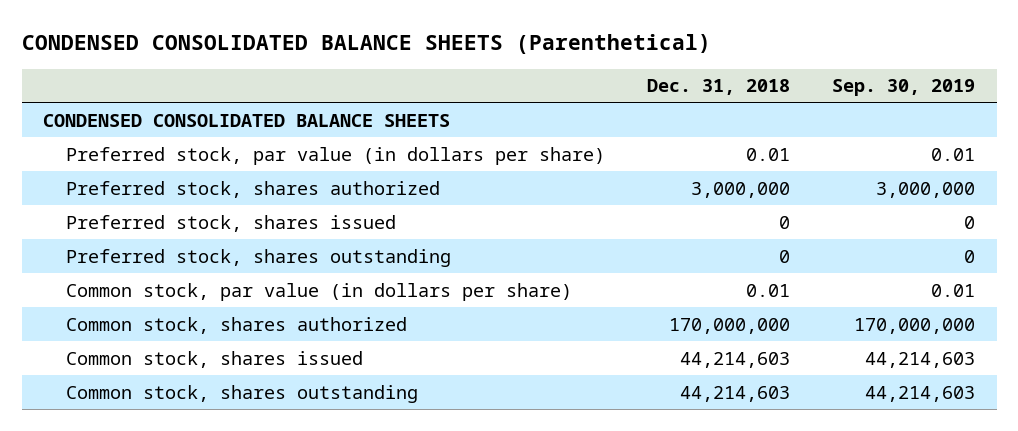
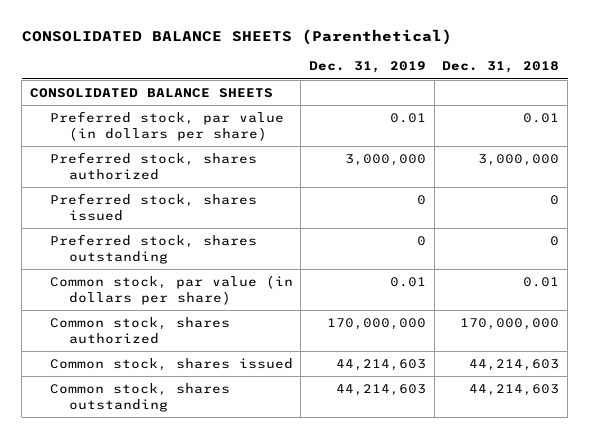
[21,34,711,55] CONDENSED CONSOLIDATED BALANCE SHEETS (Parenthetical) -> [21,29,452,46] CONSOLIDATED BALANCE SHEETS (Parenthetical)
[832,79,976,97] Sep. 30, 2019 -> none
none -> [308,61,426,74] Dec. 31, 2019
[42,113,450,127] CONDENSED CONSOLIDATED BALANCE SHEETS -> [30,87,274,98] CONSOLIDATED BALANCE SHEETS

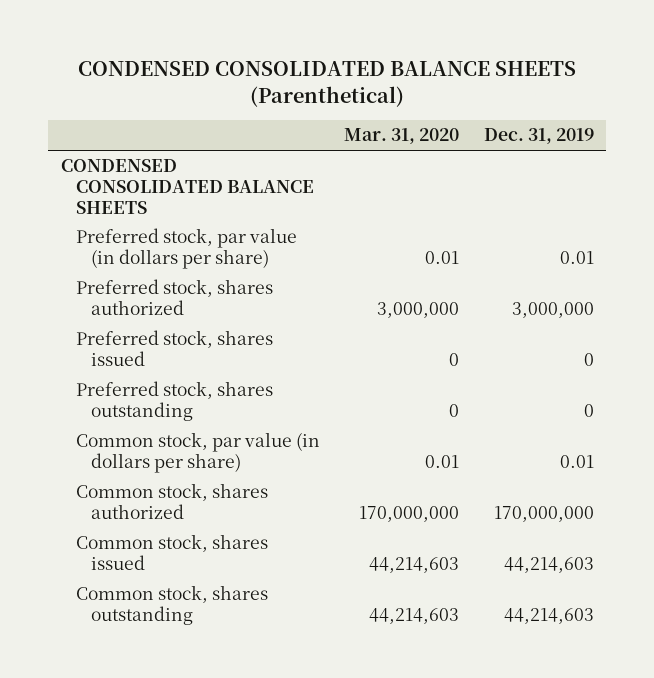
[21,29,452,46] CONSOLIDATED BALANCE SHEETS (Parenthetical) -> [78,60,577,107] CONDENSED CONSOLIDATED BALANCE SHEETS (Parenthetical)
[442,61,560,74] Dec. 31, 2018 -> none
none -> [344,128,460,145] Mar. 31, 2020
[30,87,274,98] CONSOLIDATED BALANCE SHEETS -> [60,159,314,214] CONDENSED CONSOLIDATED BALANCE SHEETS

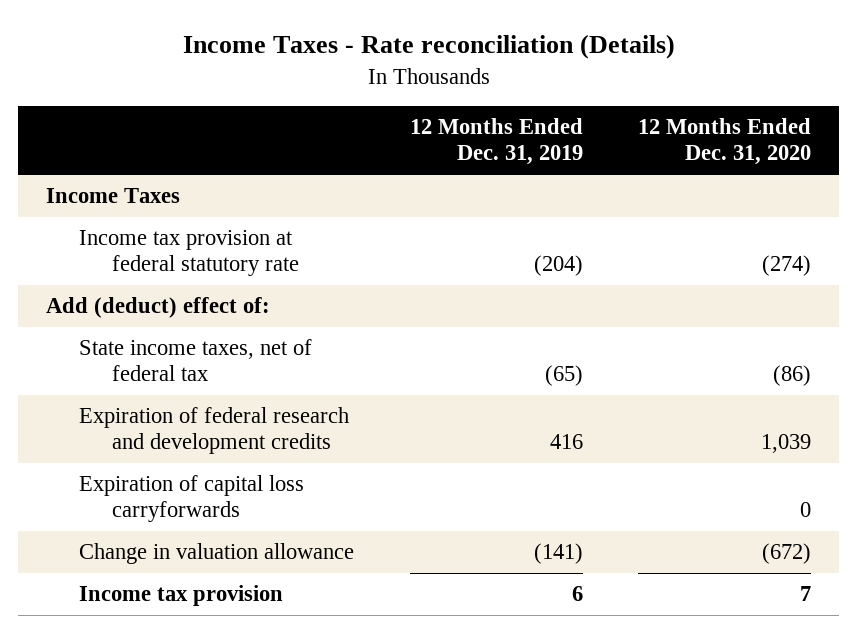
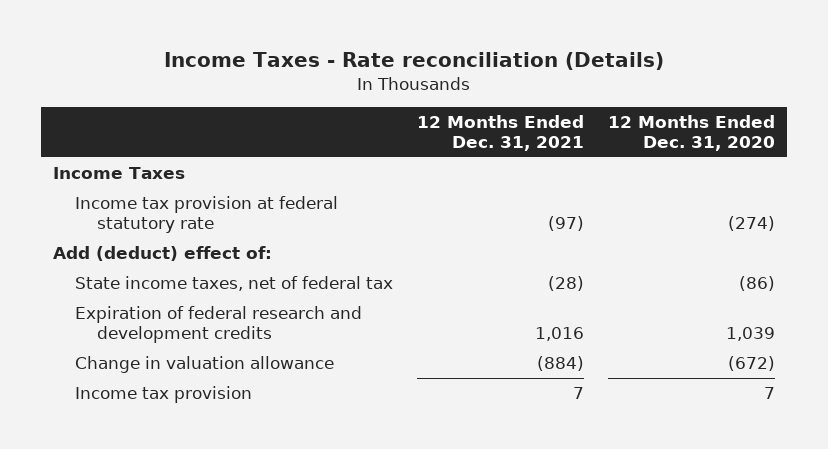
[409,118,583,166] 12 Months Ended Dec. 31, 2019 -> none
none -> [416,114,584,151] 12 Months Ended Dec. 31, 2021
[78,475,304,523] Expiration of capital loss carryforwards -> none

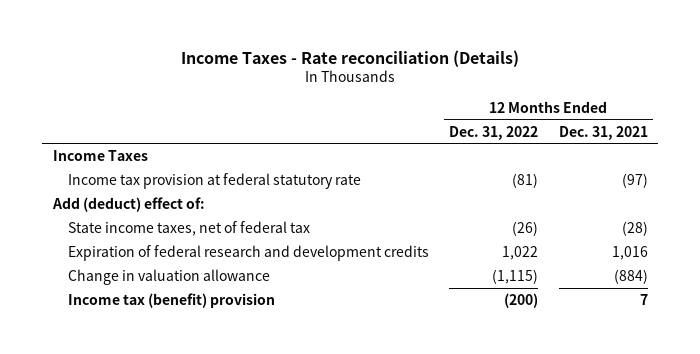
[608,114,776,151] 12 Months Ended Dec. 31, 2020 -> none
none -> [449,125,539,140] Dec. 31, 2022
[74,386,252,404] Income tax provision -> [68,292,276,308] Income tax (benefit) provision

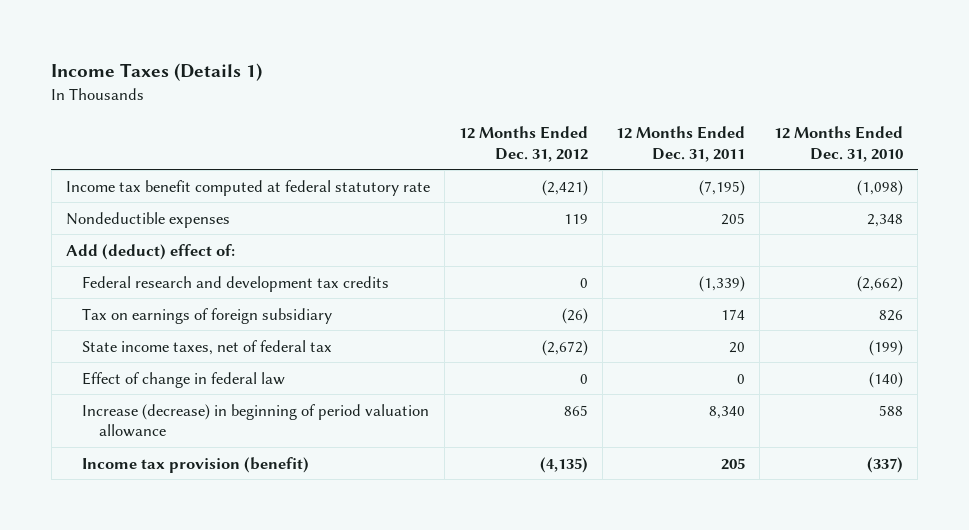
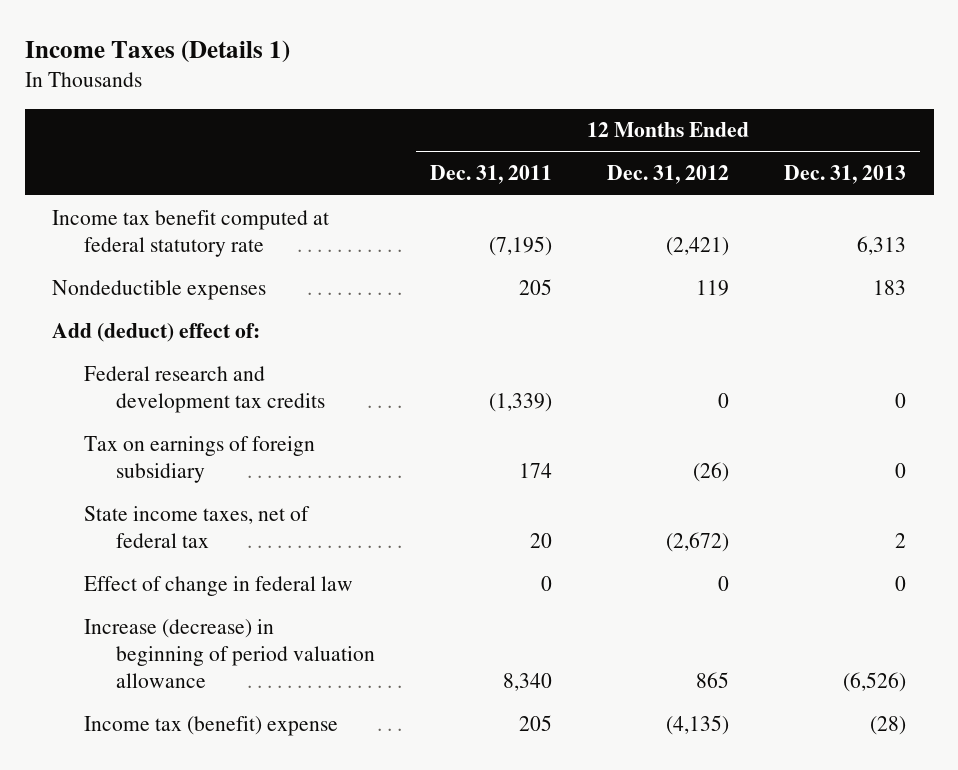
[774,125,904,162] 12 Months Ended Dec. 31, 2010 -> none
none -> [784,165,907,185] Dec. 31, 2013
[82,456,310,473] Income tax provision (benefit) -> [84,715,339,736] Income tax (benefit) expense

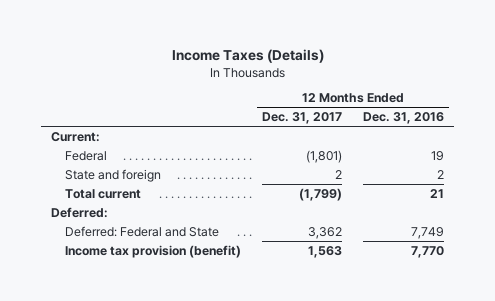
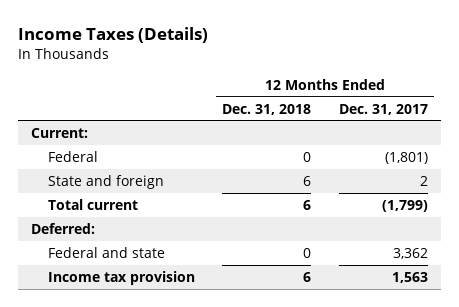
[362,112,444,125] Dec. 31, 2016 -> none
none -> [222,103,312,115] Dec. 31, 2018
[65,225,220,237] Deferred: Federal and State -> [48,246,166,258] Federal and state
[65,244,242,258] Income tax provision (benefit) -> [48,270,196,285] Income tax provision

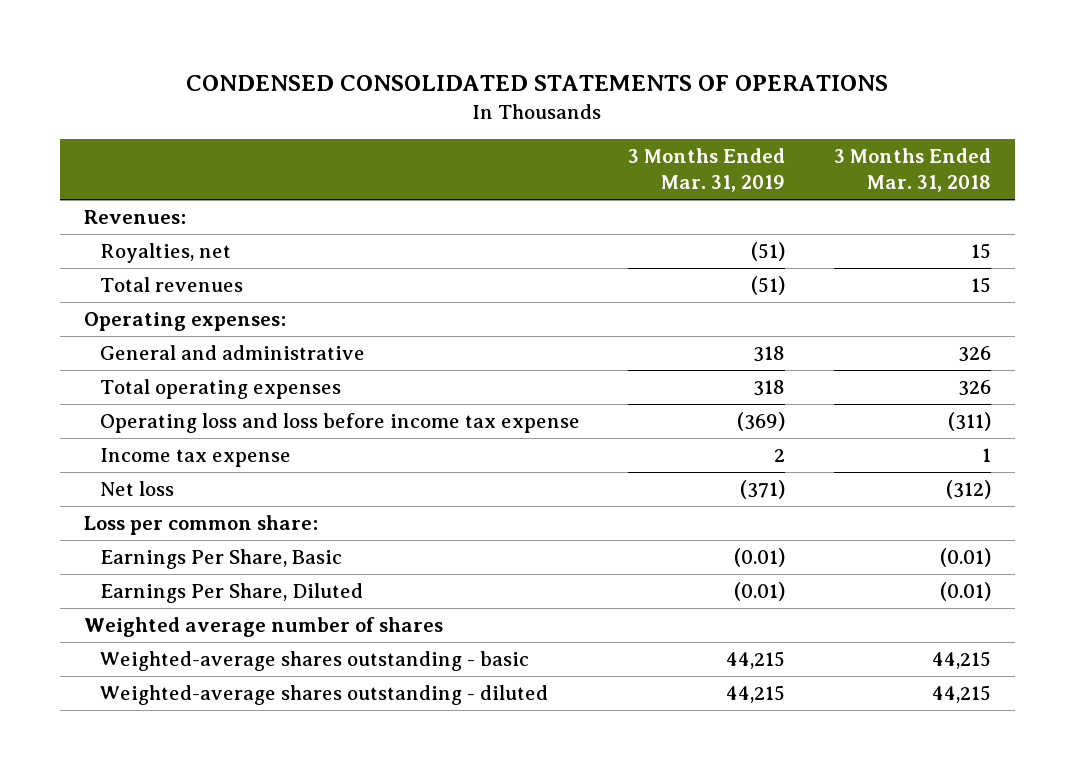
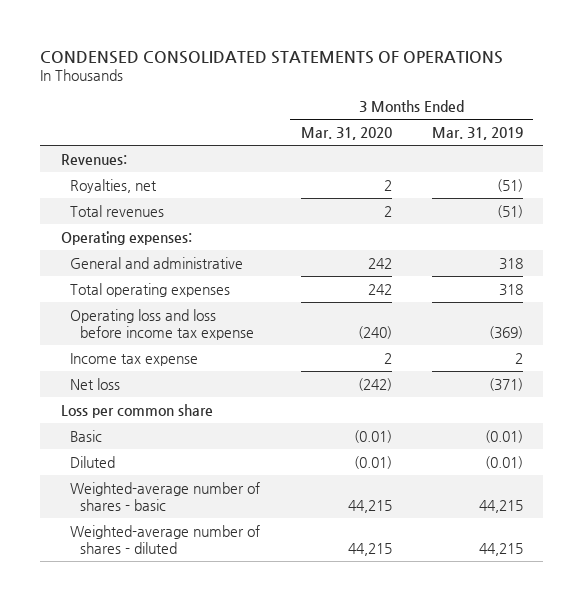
[833,148,991,192] 3 Months Ended Mar. 31, 2018 -> none
none -> [300,126,392,140] Mar. 31, 2020
[83,617,443,638] Weighted average number of shares -> none
[83,515,318,536] Loss per common share: -> [60,403,213,418] Loss per common share
[99,549,342,570] Earnings Per Share, Basic -> [70,429,103,442] Basic
[99,583,363,604] Earnings Per Share, Diluted -> [70,455,116,468] Diluted
[99,651,529,672] Weighted-average shares outstanding - basic -> [70,481,261,511] Weighted-average number of shares - basic
[99,685,548,706] Weighted-average shares outstanding - diluted -> [70,524,261,554] Weighted-average number of shares - diluted

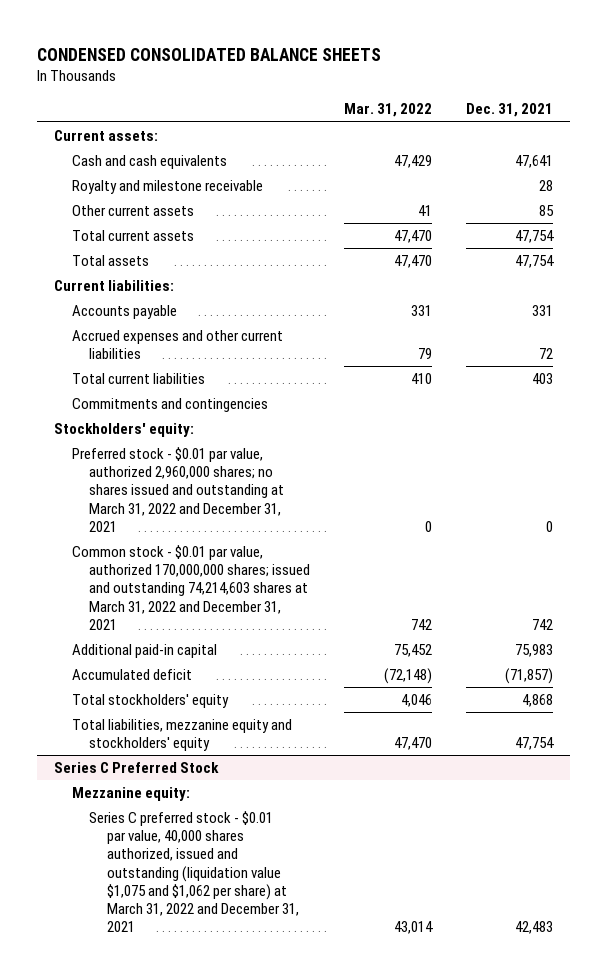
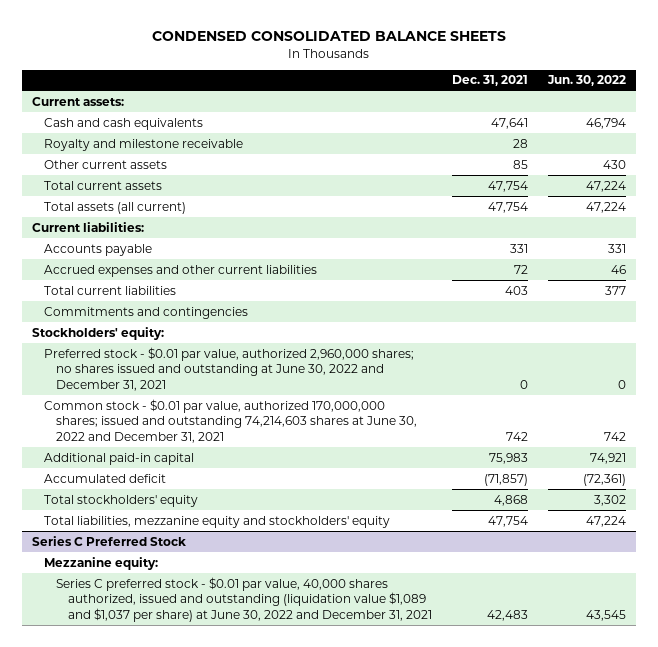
[344,103,433,118] Mar. 31, 2022 -> none
none -> [547,75,627,87] Jun. 30, 2022
[71,254,149,266] Total assets -> [44,201,187,214] Total assets (all current)
[71,446,285,532] Preferred stock - $0.01 par value, authorized 2,960,000 shares; no shares issued and outstanding at March 31, 2022 and December 31, 2021 -> [44,346,415,391] Preferred stock - $0.01 par value, authorized 2,960,000 shares; no shares issued and outstanding at June 30, 2022 and December 31, 2021
[71,544,311,630] Common stock - $0.01 par value, authorized 170,000,000 shares; issued and outstanding 74,214,603 shares at March 31, 2022 and December 31, 2021 -> [44,398,417,443] Common stock - $0.01 par value, authorized 170,000,000 shares; issued and outstanding 74,214,603 shares at June 30, 2022 and December 31, 2021
[89,810,299,933] Series C preferred stock - $0.01 par value, 40,000 shares authorized, issued and outstanding (liquidation value $1,075 and $1,062 per share) at March 31, 2022 and December 31, 2021 -> [55,576,432,622] Series C preferred stock - $0.01 par value, 40,000 shares authorized, issued and outstanding (liquidation value $1,089 and $1,037 per share) at June 30, 2022 and December 31, 2021

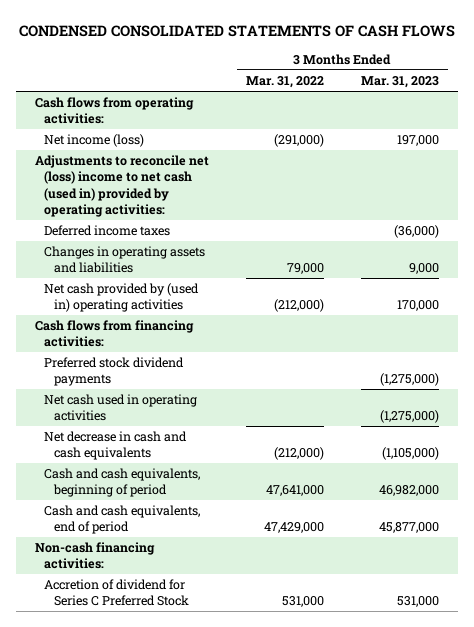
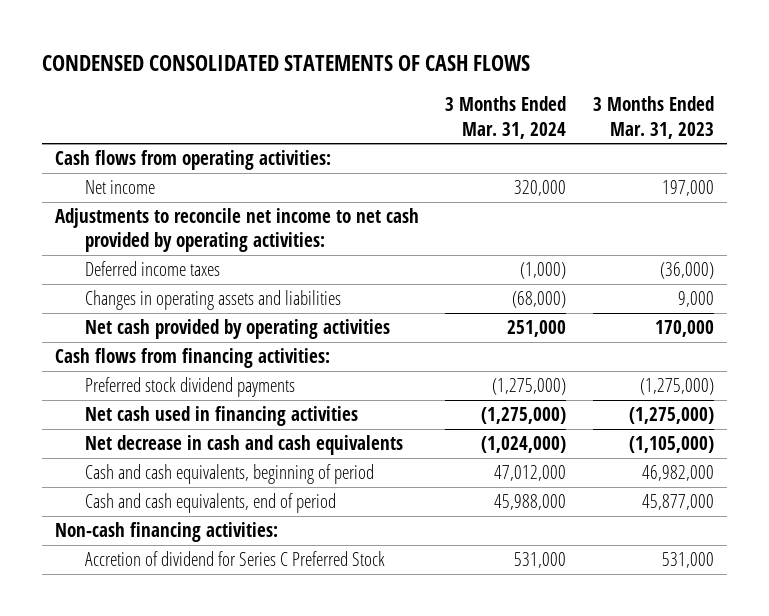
[245,76,324,89] Mar. 31, 2022 -> none
none -> [445,96,567,139] 3 Months Ended Mar. 31, 2024
[44,134,145,148] Net income (loss) -> [84,180,155,195] Net income
[34,155,209,217] Adjustments to reconcile net (loss) income to net cash (used in) provided by operating activities: -> [55,208,420,253] Adjustments to reconcile net income to net cash provided by operating activities:
[44,283,200,313] Net cash provided by (used in) operating activities -> [84,319,390,340] Net cash provided by operating activities
[44,394,198,422] Net cash used in operating activities -> [84,406,358,427] Net cash used in financing activities

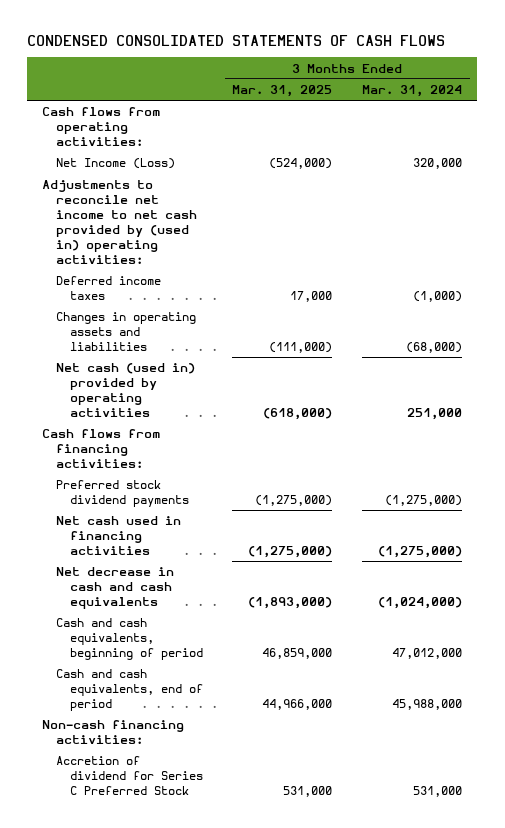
[592,96,714,139] 3 Months Ended Mar. 31, 2023 -> none
none -> [232,85,333,98] Mar. 31, 2025
[84,180,155,195] Net income -> [55,158,175,170] Net Income (Loss)
[55,208,420,253] Adjustments to reconcile net income to net cash provided by operating activities: -> [42,180,197,264] Adjustments to reconcile net income to net cash provided by (used in) operating activities:
[84,319,390,340] Net cash provided by operating activities -> [55,363,195,417] Net cash (used in) provided by operating activities

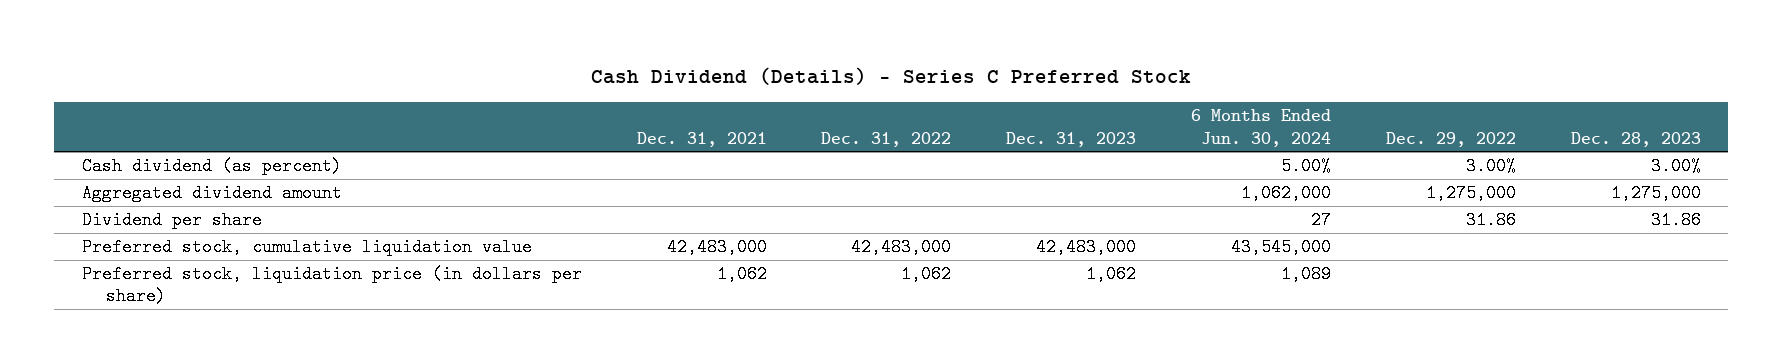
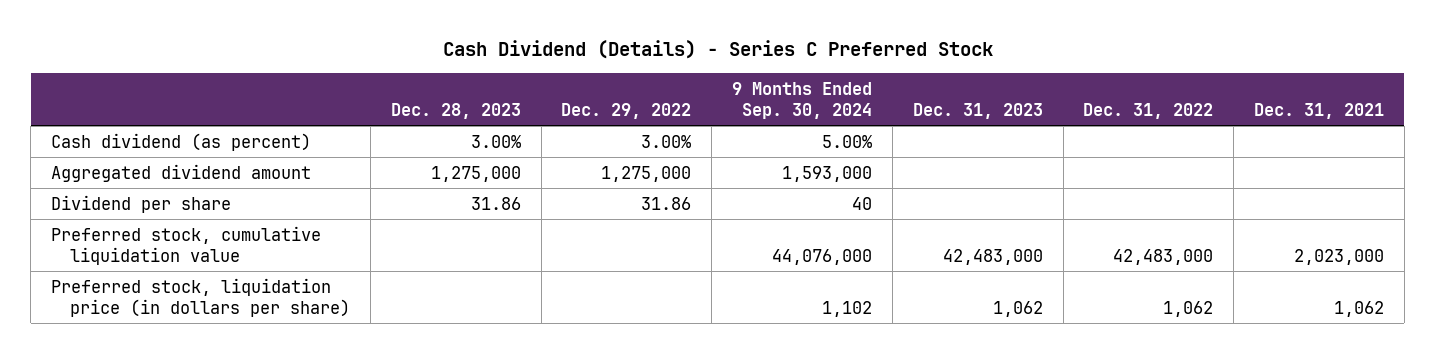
[1191,109,1332,147] 6 Months Ended Jun. 30, 2024 -> none
none -> [732,81,873,119] 9 Months Ended Sep. 30, 2024
[666,238,767,257] 42,483,000 -> [1294,248,1385,265] 2,023,000

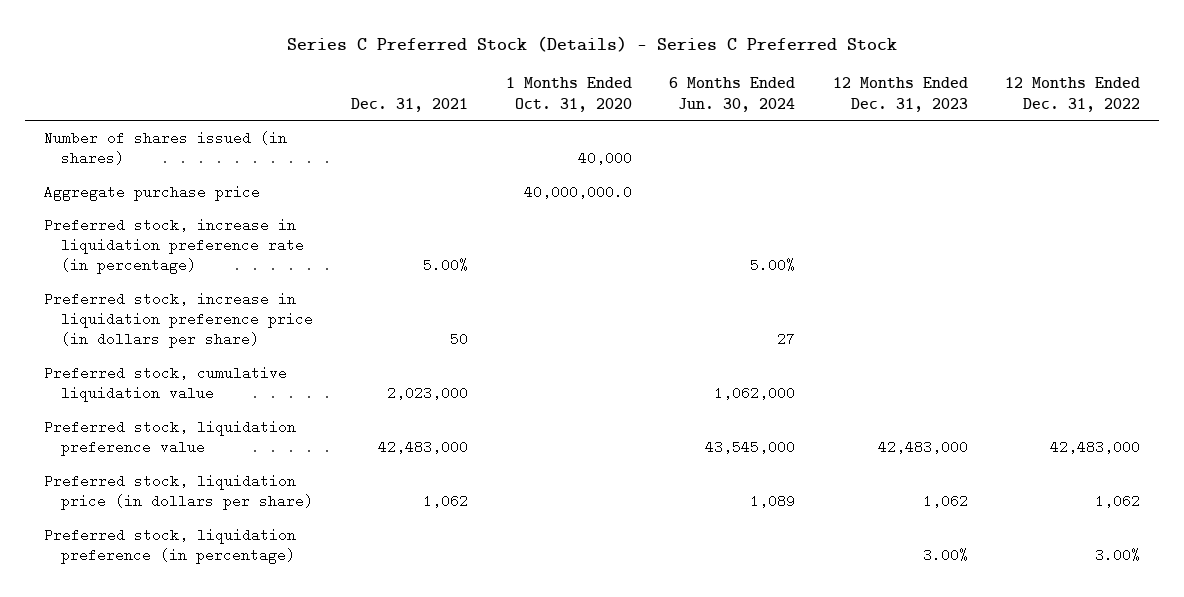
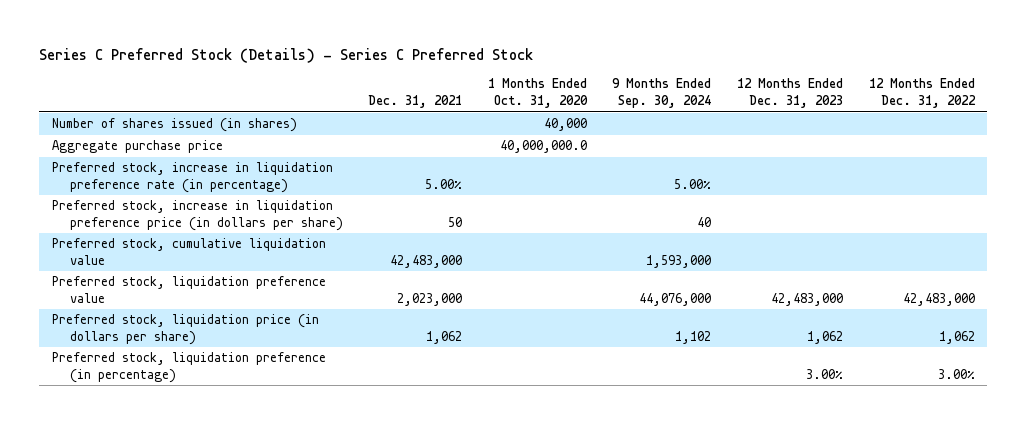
[669,77,796,112] 6 Months Ended Jun. 30, 2024 -> none
none -> [612,78,712,109] 9 Months Ended Sep. 30, 2024
[387,385,469,400] 2,023,000 -> [390,255,463,269] 42,483,000
[378,439,469,454] 42,483,000 -> [397,293,463,307] 2,023,000

